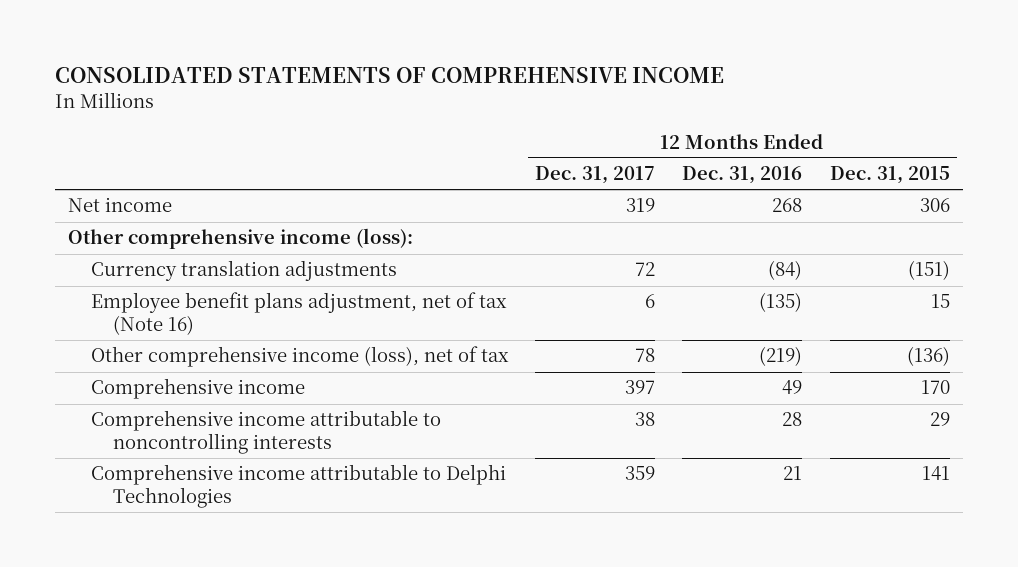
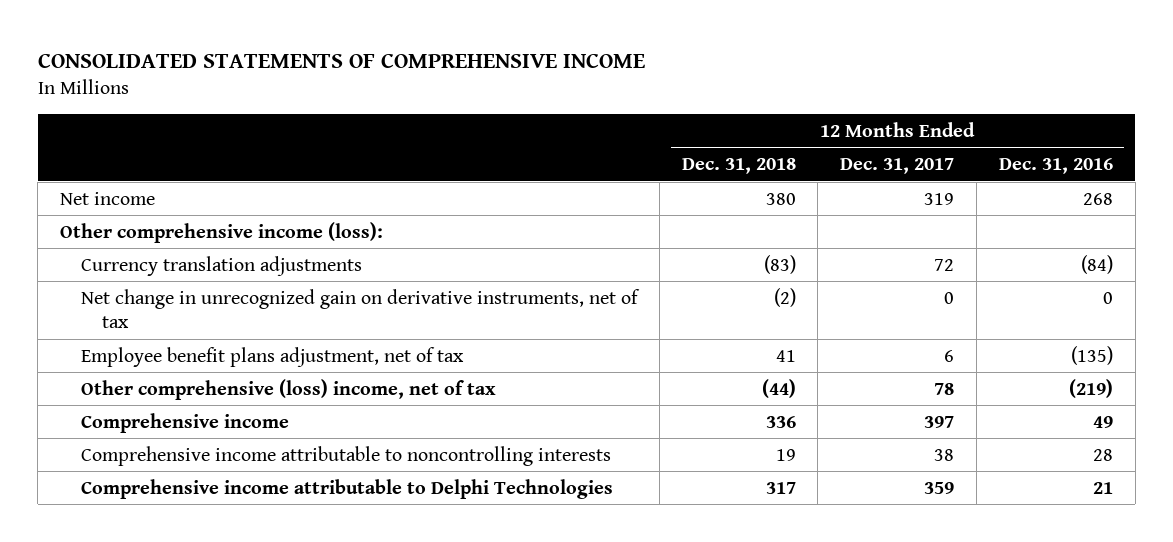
[829,166,950,185] Dec. 31, 2015 -> none
none -> [681,157,796,174] Dec. 31, 2018
none -> [81,288,641,328] Net change in unrecognized gain on derivative instruments, net of tax
[90,292,507,335] Employee benefit plans adjustment, net of tax (Note 16) -> [81,346,465,367] Employee benefit plans adjustment, net of tax
[90,346,509,368] Other comprehensive income (loss), net of tax -> [81,378,497,400] Other comprehensive (loss) income, net of tax

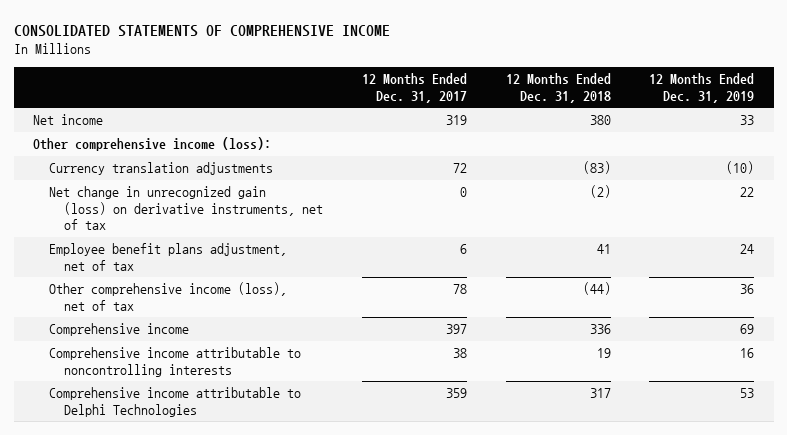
[998,157,1113,174] Dec. 31, 2016 -> none
none -> [649,73,755,103] 12 Months Ended Dec. 31, 2019
[81,288,641,328] Net change in unrecognized gain on derivative instruments, net of tax -> [48,186,323,231] Net change in unrecognized gain (loss) on derivative instruments, net of tax
[81,378,497,400] Other comprehensive (loss) income, net of tax -> [48,282,287,311] Other comprehensive income (loss), net of tax

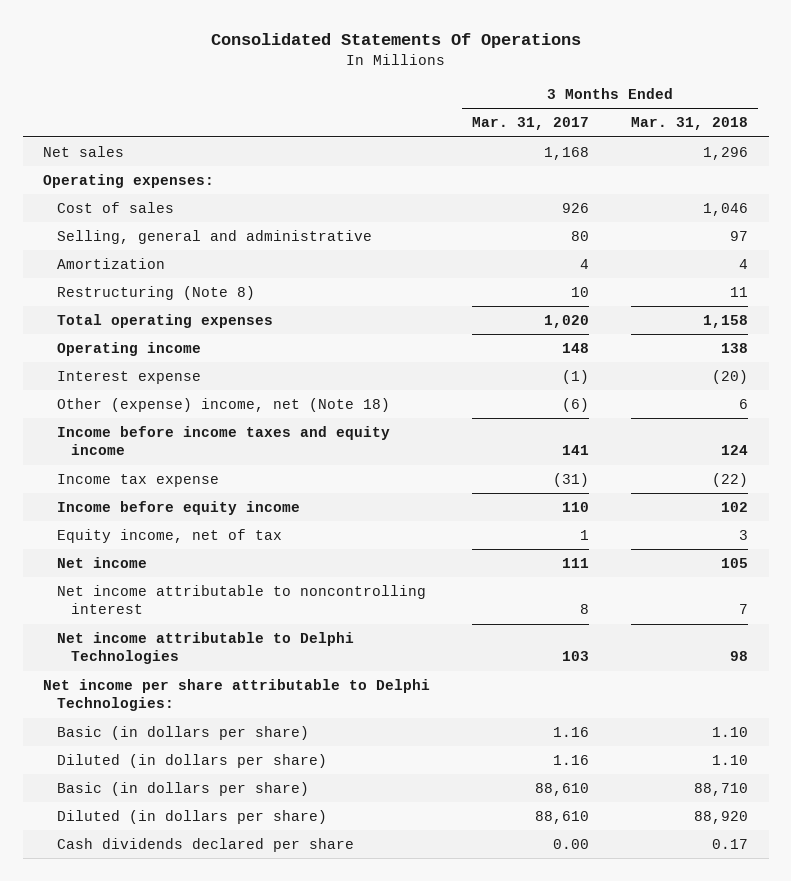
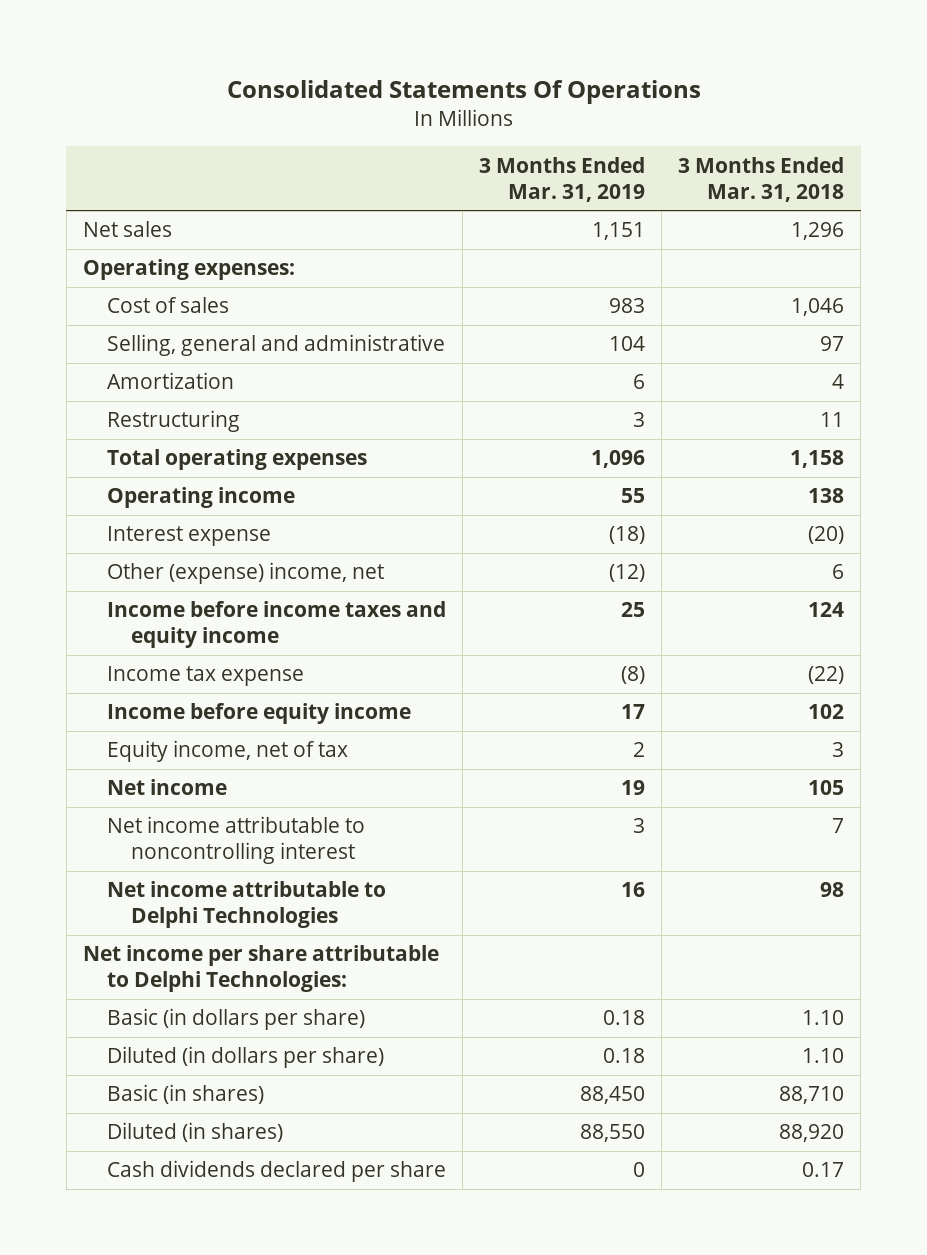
[472,117,590,131] Mar. 31, 2017 -> none
none -> [479,156,646,202] 3 Months Ended Mar. 31, 2019
[57,285,256,300] Restructuring (Note 8) -> [107,410,241,433] Restructuring
[57,397,391,412] Other (expense) income, net (Note 18) -> [107,562,385,585] Other (expense) income, net
[57,781,310,796] Basic (in dollars per share) -> [107,1084,265,1105] Basic (in shares)
[57,809,328,824] Diluted (in dollars per share) -> [107,1122,284,1143] Diluted (in shares)

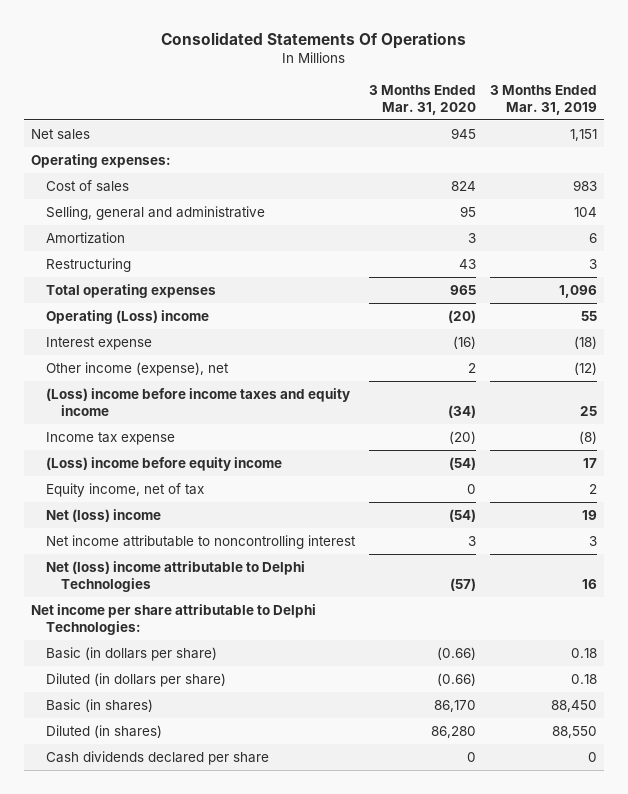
[678,156,845,202] 3 Months Ended Mar. 31, 2018 -> none
none -> [369,84,477,115] 3 Months Ended Mar. 31, 2020
[107,487,296,509] Operating income -> [46,309,210,324] Operating (Loss) income
[107,562,385,585] Other (expense) income, net -> [46,361,230,376] Other income (expense), net
[107,601,447,649] Income before income taxes and equity income -> [46,387,351,416] (Loss) income before income taxes and equity income
[107,703,412,725] Income before equity income -> [46,456,283,471] (Loss) income before equity income
[107,779,228,796] Net income -> [46,508,162,522] Net (loss) income
[107,881,387,929] Net income attributable to Delphi Technologies -> [46,560,306,592] Net (loss) income attributable to Delphi Technologies

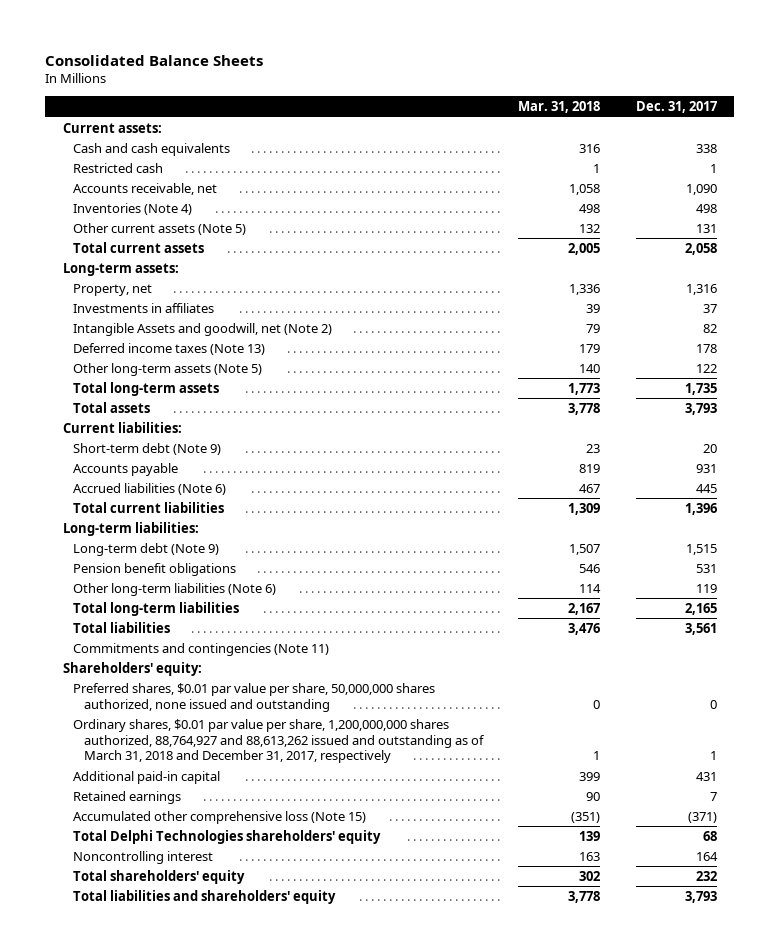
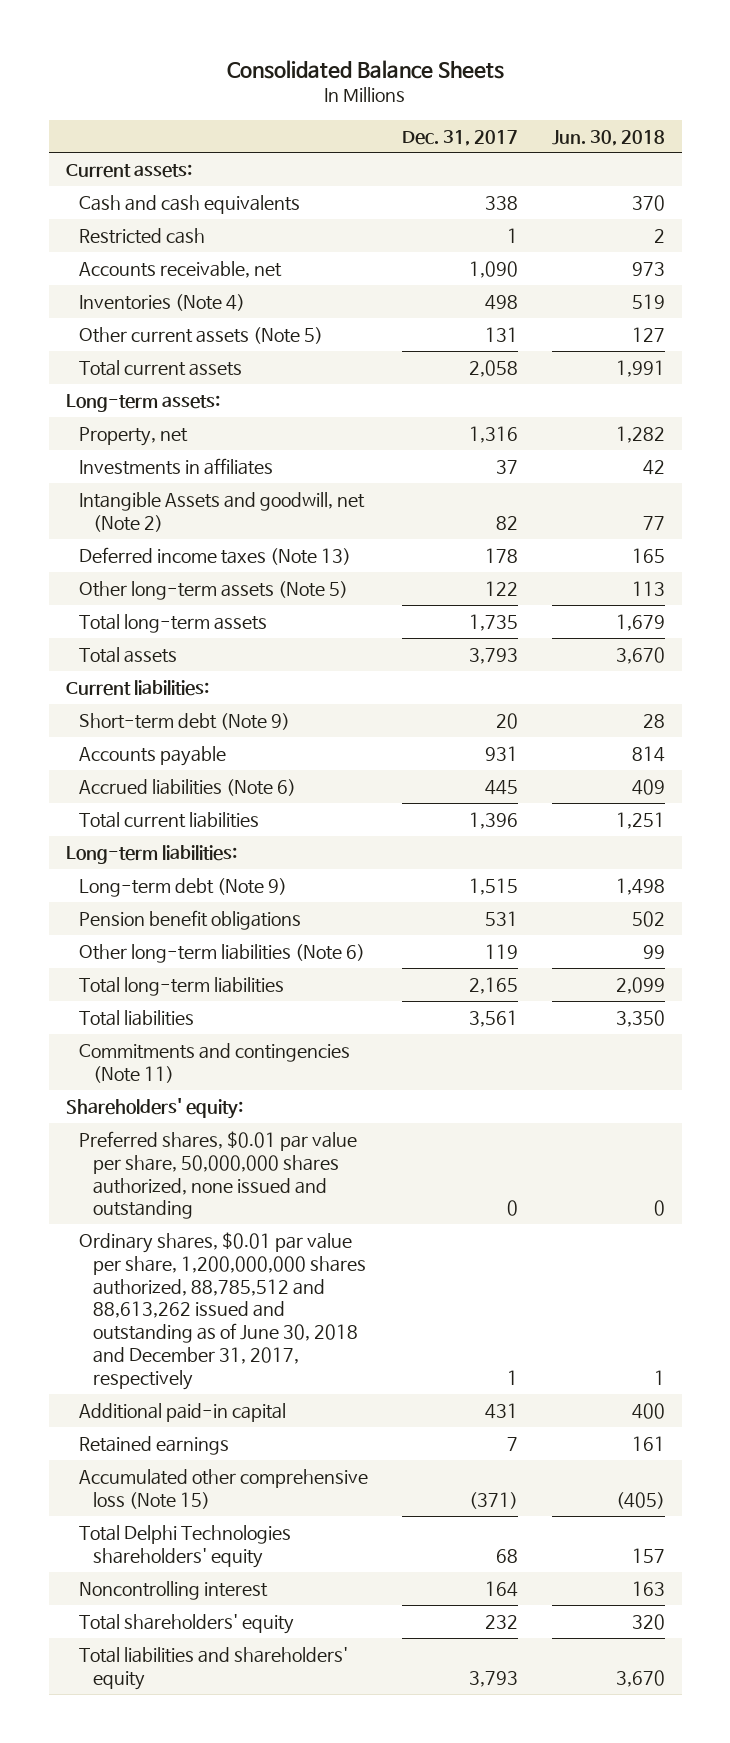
[518,101,601,114] Mar. 31, 2018 -> none
none -> [551,129,665,146] Jun. 30, 2018
[73,718,485,764] Ordinary shares, $0.01 par value per share, 1,200,000,000 shares authorized, 88,764,927 and 88,613,262 issued and outstanding as of March 31, 2018 and December 31, 2017, respectively -> [79,1231,366,1390] Ordinary shares, $0.01 par value per share, 1,200,000,000 shares authorized, 88,785,512 and 88,613,262 issued and outstanding as of June 30, 2018 and December 31, 2017, respectively

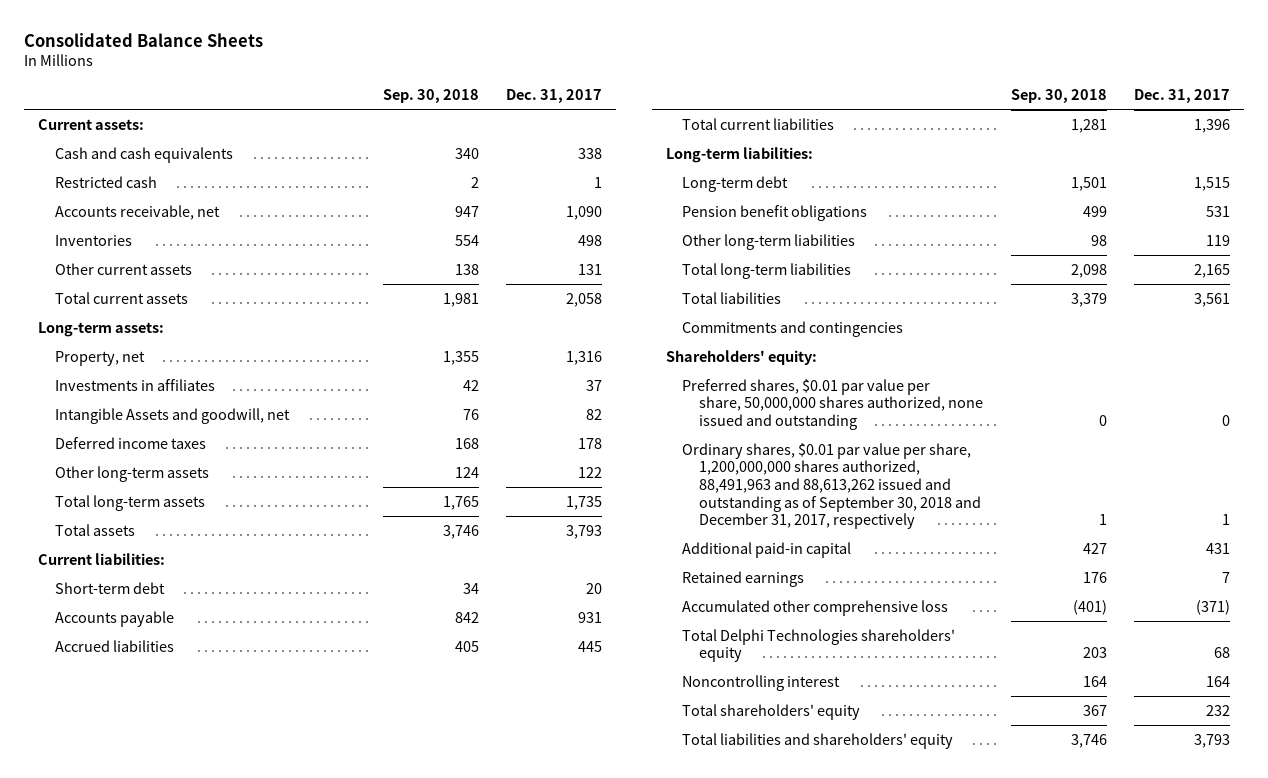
[551,129,665,146] Jun. 30, 2018 -> none
none -> [382,89,479,104] Sep. 30, 2018
[79,293,246,311] Inventories (Note 4) -> [54,234,132,246] Inventories
[79,326,324,344] Other current assets (Note 5) -> [54,262,192,275] Other current assets
[79,491,366,532] Intangible Assets and goodwill, net (Note 2) -> [54,407,290,424] Intangible Assets and goodwill, net
[79,546,352,565] Deferred income taxes (Note 13) -> [54,436,206,449] Deferred income taxes
[79,580,349,600] Other long-term assets (Note 5) -> [54,465,209,482] Other long-term assets
[79,712,291,730] Short-term debt (Note 9) -> [54,581,165,594] Short-term debt
[79,778,297,796] Accrued liabilities (Note 6) -> [54,639,174,652] Accrued liabilities
[79,877,288,897] Long-term debt (Note 9) -> [682,175,789,192] Long-term debt
[79,943,366,963] Other long-term liabilities (Note 6) -> [682,233,856,250] Other long-term liabilities
[79,1042,351,1083] Commitments and contingencies (Note 11) -> [682,320,904,337] Commitments and contingencies
[79,1231,366,1390] Ordinary shares, $0.01 par value per share, 1,200,000,000 shares authorized, 88,785,512 and 88,613,262 issued and outstanding as of June 30, 2018 and December 31, 2017, respectively -> [682,442,982,530] Ordinary shares, $0.01 par value per share, 1,200,000,000 shares authorized, 88,491,963 and 88,613,262 issued and outstanding as of September 30, 2018 and December 31, 2017, respectively
[79,1468,369,1509] Accumulated other comprehensive loss (Note 15) -> [682,599,949,616] Accumulated other comprehensive loss

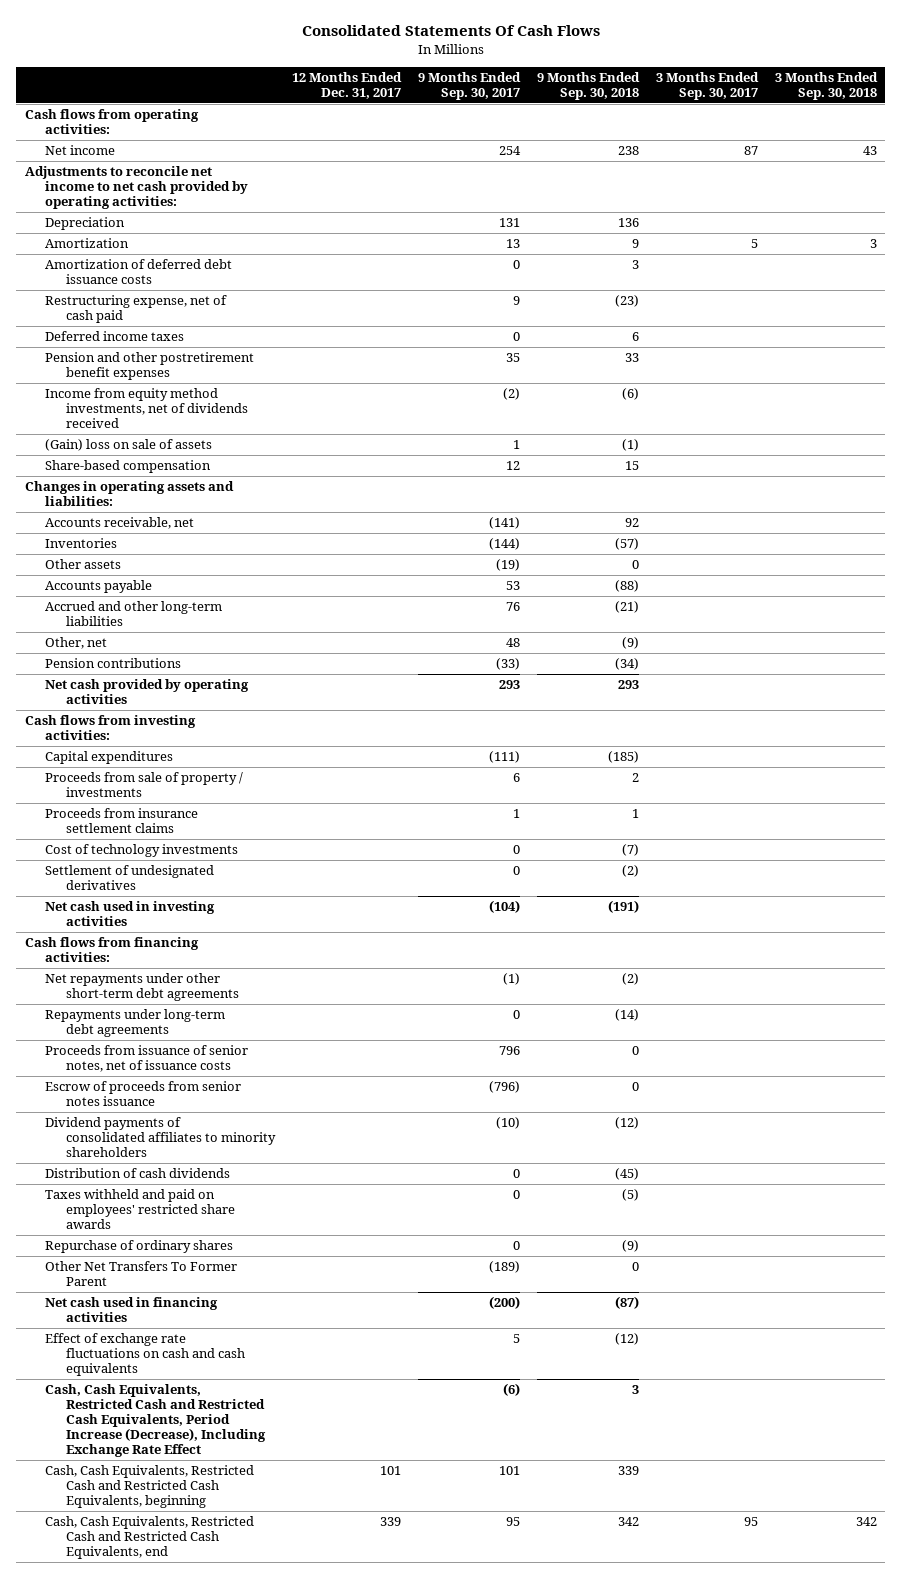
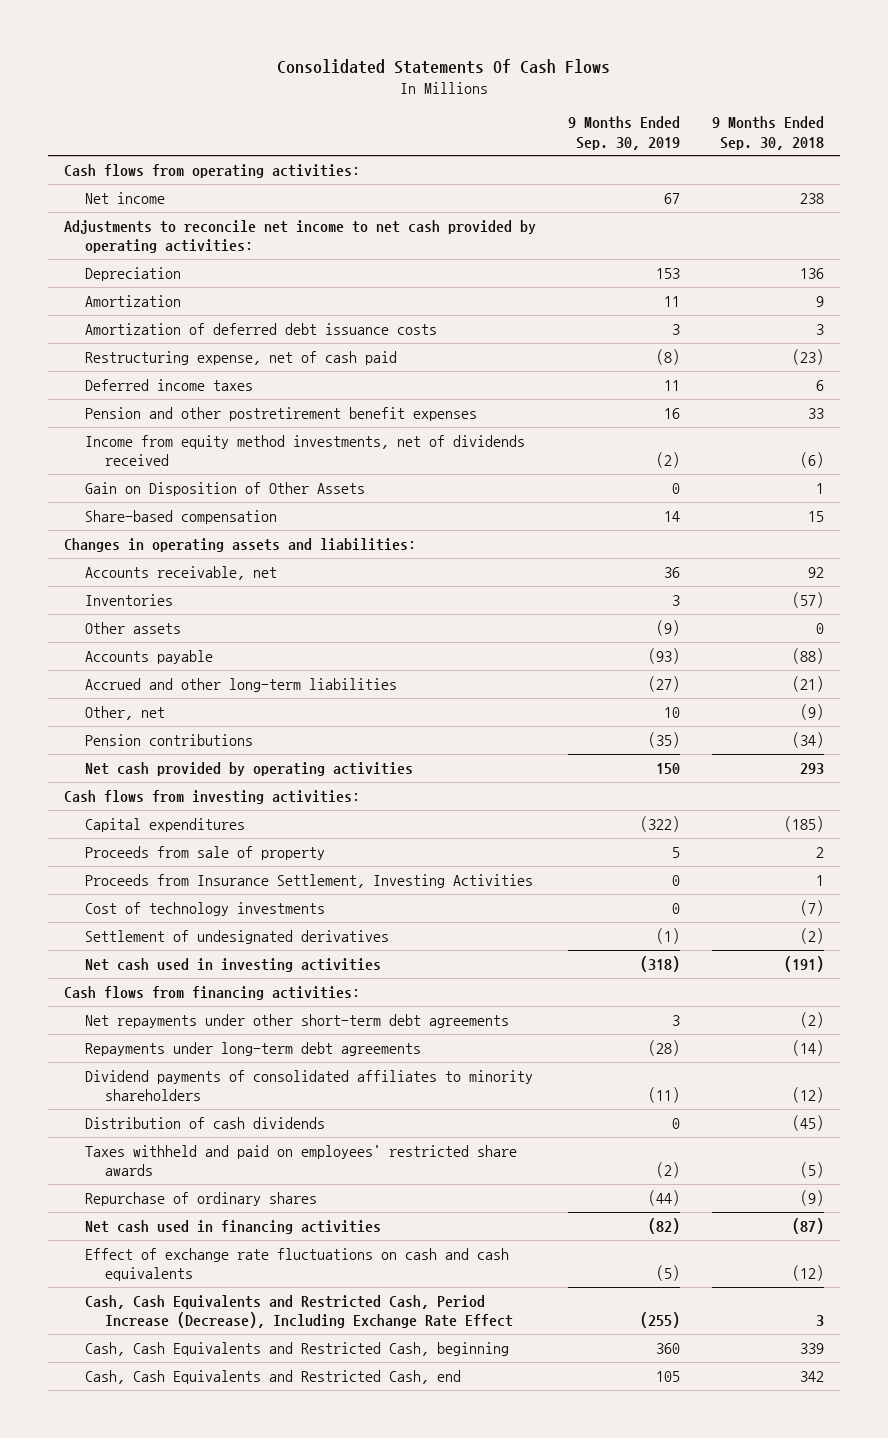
[291,71,402,99] 12 Months Ended Dec. 31, 2017 -> none
[417,71,521,100] 9 Months Ended Sep. 30, 2017 -> none
[655,71,759,100] 3 Months Ended Sep. 30, 2017 -> none
[774,71,878,100] 3 Months Ended Sep. 30, 2018 -> none
none -> [568,116,681,150] 9 Months Ended Sep. 30, 2019
[45,439,213,452] (Gain) loss on sale of assets -> [84,481,365,496] Gain on Disposition of Other Assets
[621,439,639,452] (1) -> [816,482,825,494] 1
[45,772,244,798] Proceeds from sale of property / investments -> [84,845,325,860] Proceeds from sale of property
[45,808,199,834] Proceeds from insurance settlement claims -> [84,873,533,888] Proceeds from Insurance Settlement, Investing Activities
[45,1045,249,1073] Proceeds from issuance of senior notes, net of issuance costs -> none
[45,1081,242,1107] Escrow of proceeds from senior notes issuance -> none
[45,1261,238,1287] Other Net Transfers To Former Parent -> none
[45,1384,266,1458] Cash, Cash Equivalents, Restricted Cash and Restricted Cash Equivalents, Period Increase (Decrease), Including Exchange Rate Effect -> [84,1294,514,1329] Cash, Cash Equivalents and Restricted Cash, Period Increase (Decrease), Including Exchange Rate Effect
[45,1465,255,1509] Cash, Cash Equivalents, Restricted Cash and Restricted Cash Equivalents, beginning -> [84,1341,509,1356] Cash, Cash Equivalents and Restricted Cash, beginning
[45,1516,255,1560] Cash, Cash Equivalents, Restricted Cash and Restricted Cash Equivalents, end -> [84,1369,461,1384] Cash, Cash Equivalents and Restricted Cash, end

